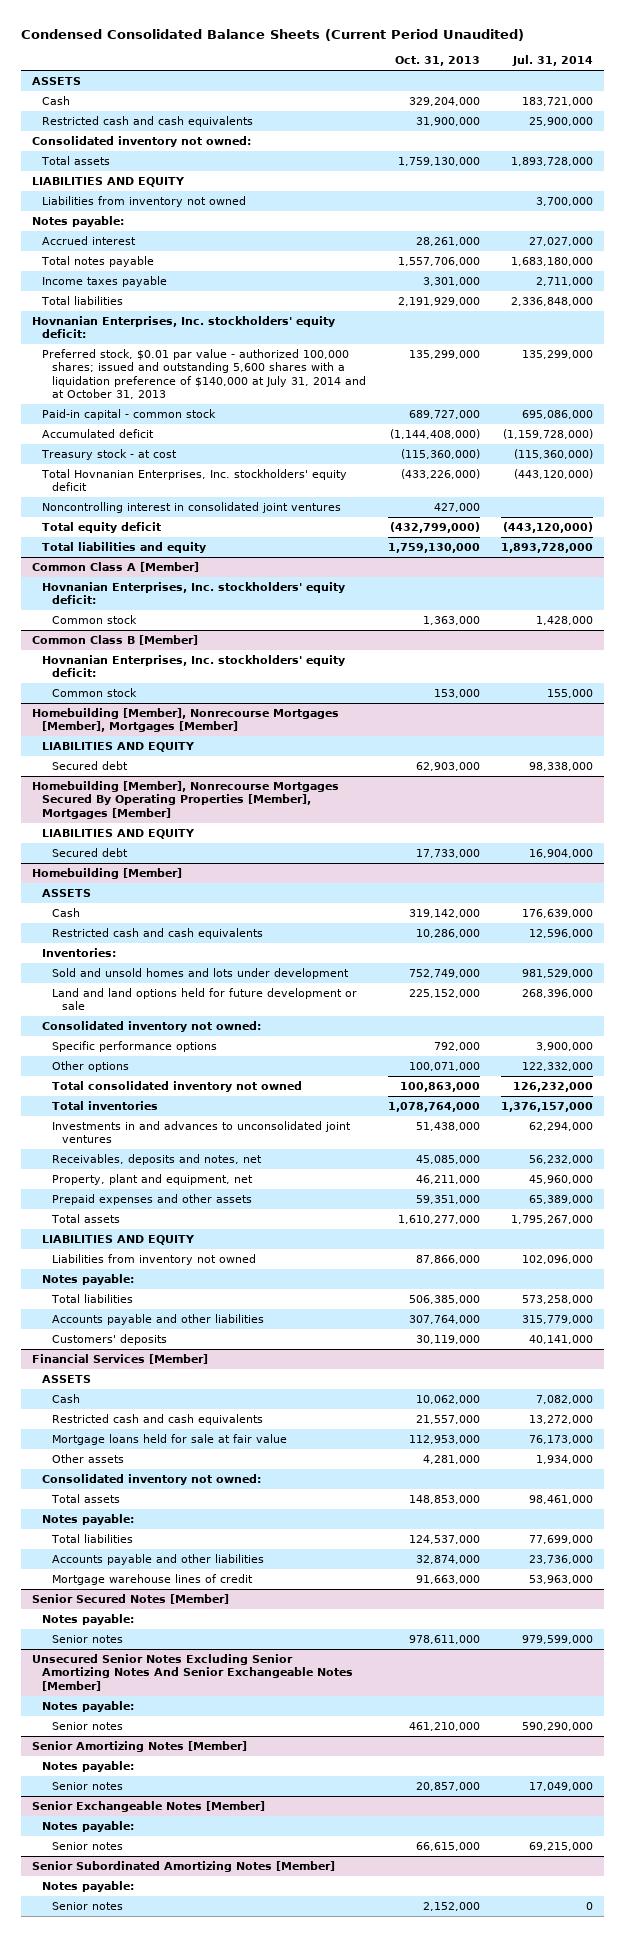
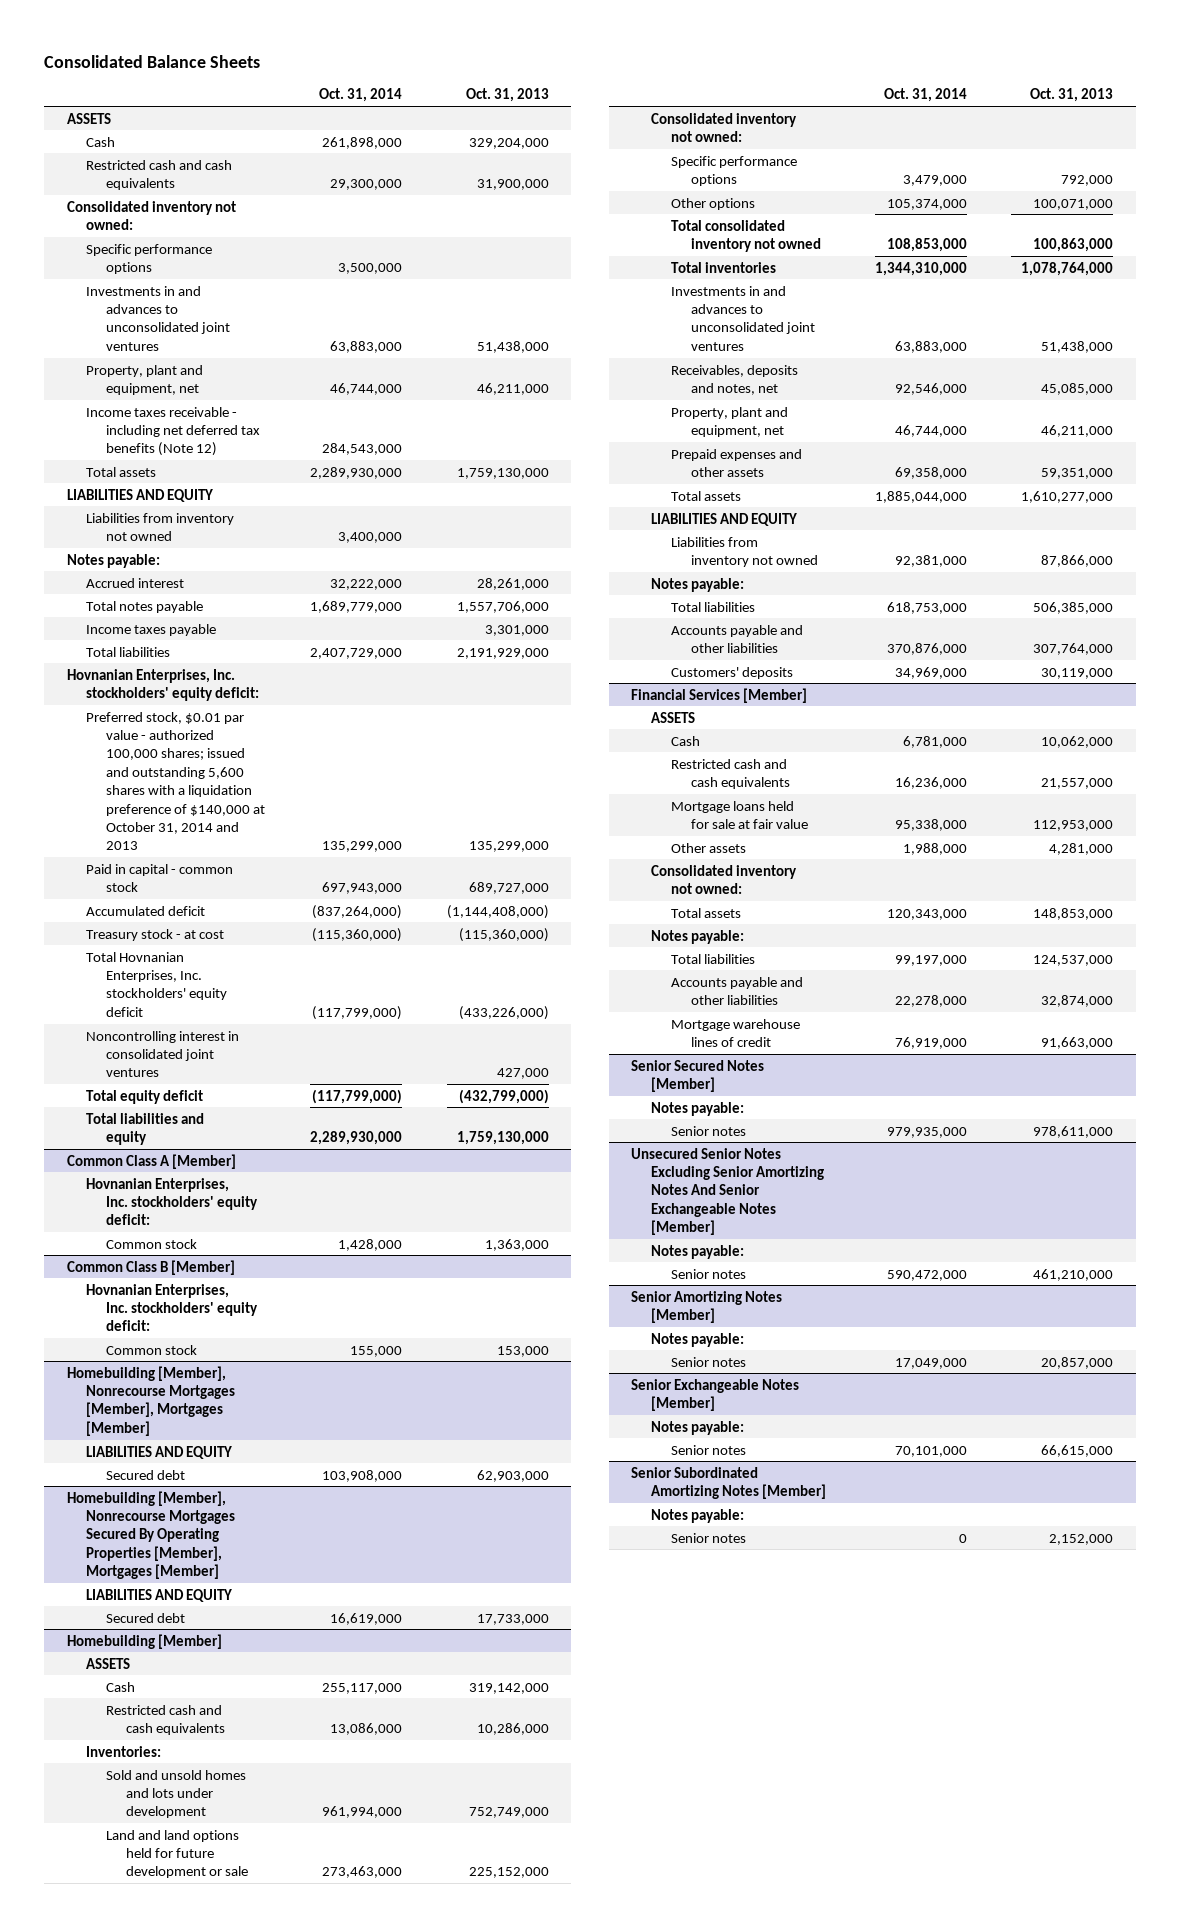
[21,28,525,41] Condensed Consolidated Balance Sheets (Current Period Unaudited) -> [44,54,261,68] Consolidated Balance Sheets
[512,55,594,67] Jul. 31, 2014 -> none
none -> [319,88,403,103] Oct. 31, 2014
none -> [86,243,213,275] Specific performance options
none -> [86,285,231,351] Investments in and advances to unconsolidated joint ventures
none -> [86,364,204,396] Property, plant and equipment, net
none -> [86,406,261,457] Income taxes receivable - including net deferred tax benefits (Note 12)
[42,349,366,400] Preferred stock, $0.01 par value - authorized 100,000 shares; issued and outstanding 5,600 shares with a liquidation preference of $140,000 at July 31, 2014 and at October 31, 2013 -> [86,711,266,851] Preferred stock, $0.01 par value - authorized 100,000 shares; issued and outstanding 5,600 shares with a liquidation preference of $140,000 at October 31, 2014 and 2013
[42,409,217,421] Paid-in capital - common stock -> [86,863,234,893] Paid in capital - common stock

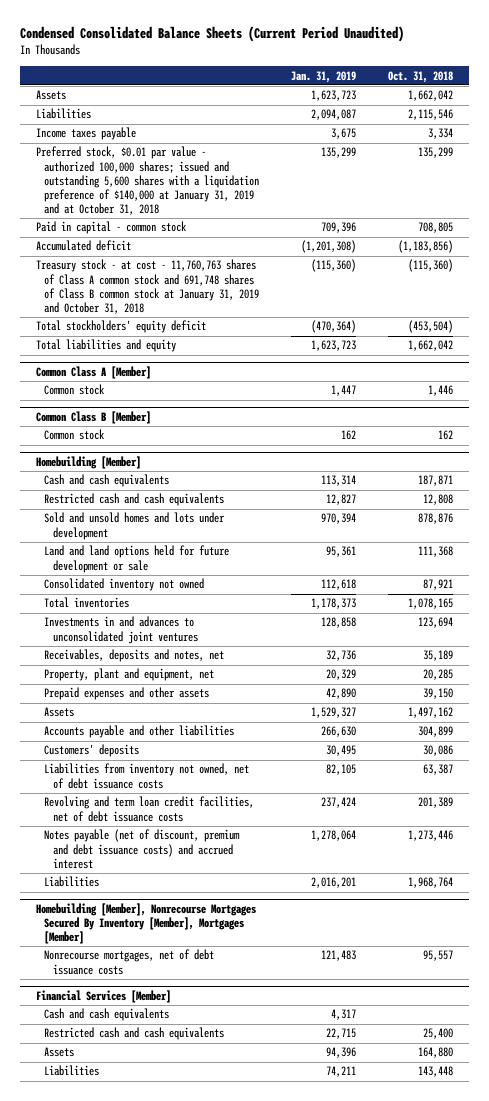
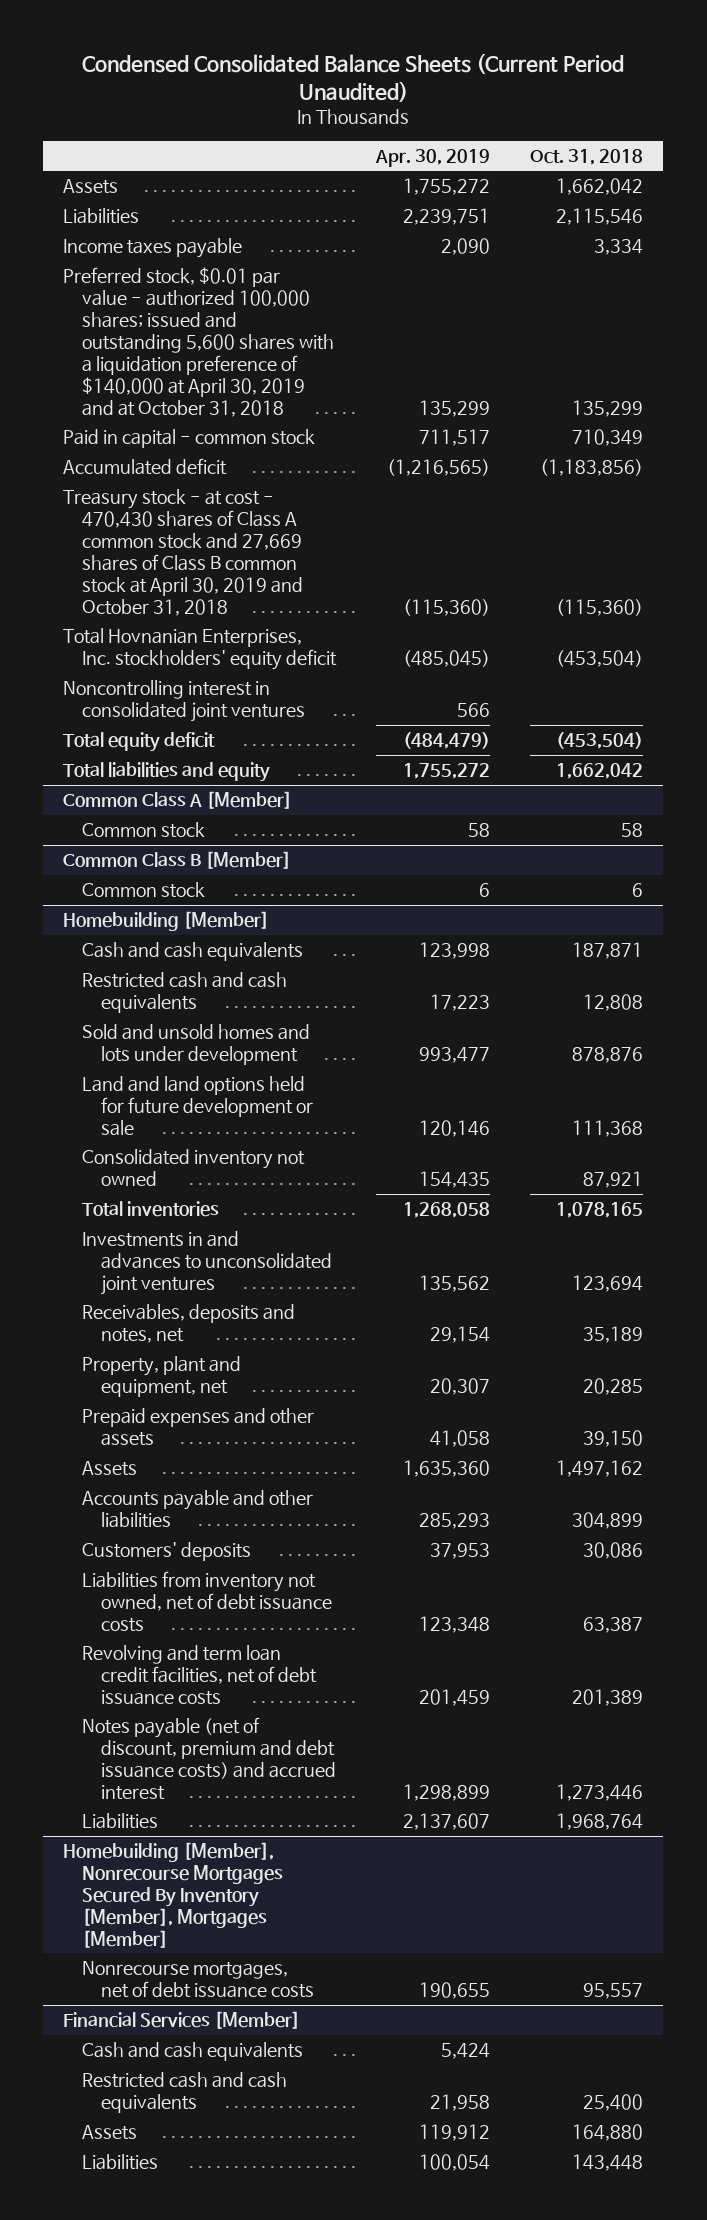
[291,70,357,83] Jan. 31, 2019 -> none
none -> [375,148,491,167] Apr. 30, 2019
[35,146,260,215] Preferred stock, $0.01 par value - authorized 100,000 shares; issued and outstanding 5,600 shares with a liquidation preference of $140,000 at January 31, 2019 and at October 31, 2018 -> [63,267,334,417] Preferred stock, $0.01 par value - authorized 100,000 shares; issued and outstanding 5,600 shares with a liquidation preference of $140,000 at April 30, 2019 and at October 31, 2018
[418,222,454,234] 708,805 -> [572,429,644,447] 710,349
[35,259,260,314] Treasury stock - at cost - 11,760,763 shares of Class A common stock and 691,748 shares of Class B common stock at January 31, 2019 and October 31, 2018 -> [63,489,303,616] Treasury stock - at cost - 470,430 shares of Class A common stock and 27,669 shares of Class B common stock at April 30, 2019 and October 31, 2018
[35,320,206,334] Total stockholders' equity deficit -> [63,628,337,671] Total Hovnanian Enterprises, Inc. stockholders' equity deficit
none -> [63,680,305,723] Noncontrolling interest in consolidated joint ventures
none -> [63,732,216,753] Total equity deficit
[428,385,454,397] 1,446 -> [621,823,644,838] 58
[438,430,454,441] 162 -> [632,883,644,898] 6

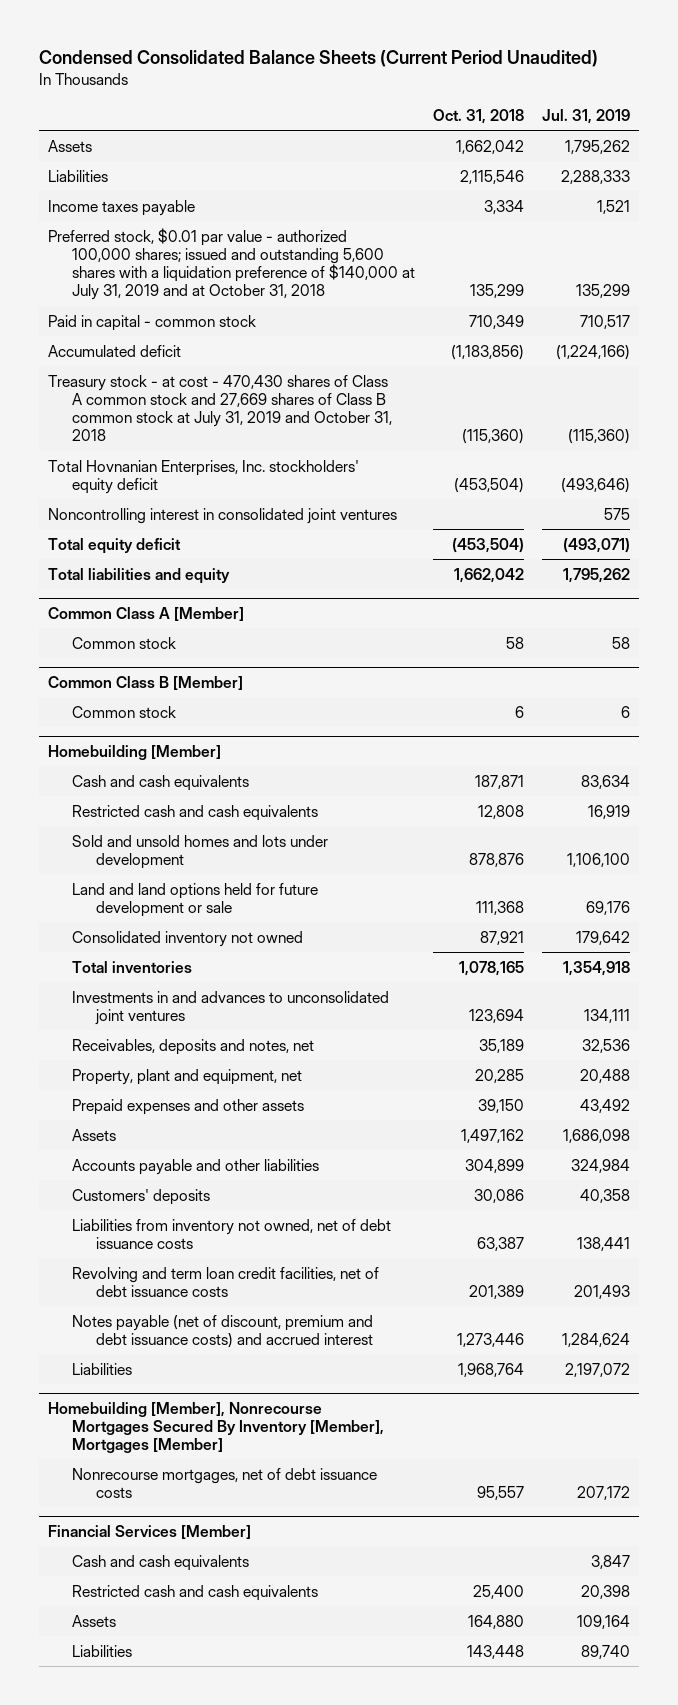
[375,148,491,167] Apr. 30, 2019 -> none
none -> [541,109,630,125] Jul. 31, 2019
[63,267,334,417] Preferred stock, $0.01 par value - authorized 100,000 shares; issued and outstanding 5,600 shares with a liquidation preference of $140,000 at April 30, 2019 and at October 31, 2018 -> [48,227,416,301] Preferred stock, $0.01 par value - authorized 100,000 shares; issued and outstanding 5,600 shares with a liquidation preference of $140,000 at July 31, 2019 and at October 31, 2018
[63,489,303,616] Treasury stock - at cost - 470,430 shares of Class A common stock and 27,669 shares of Class B common stock at April 30, 2019 and October 31, 2018 -> [48,374,393,442] Treasury stock - at cost - 470,430 shares of Class A common stock and 27,669 shares of Class B common stock at July 31, 2019 and October 31, 2018

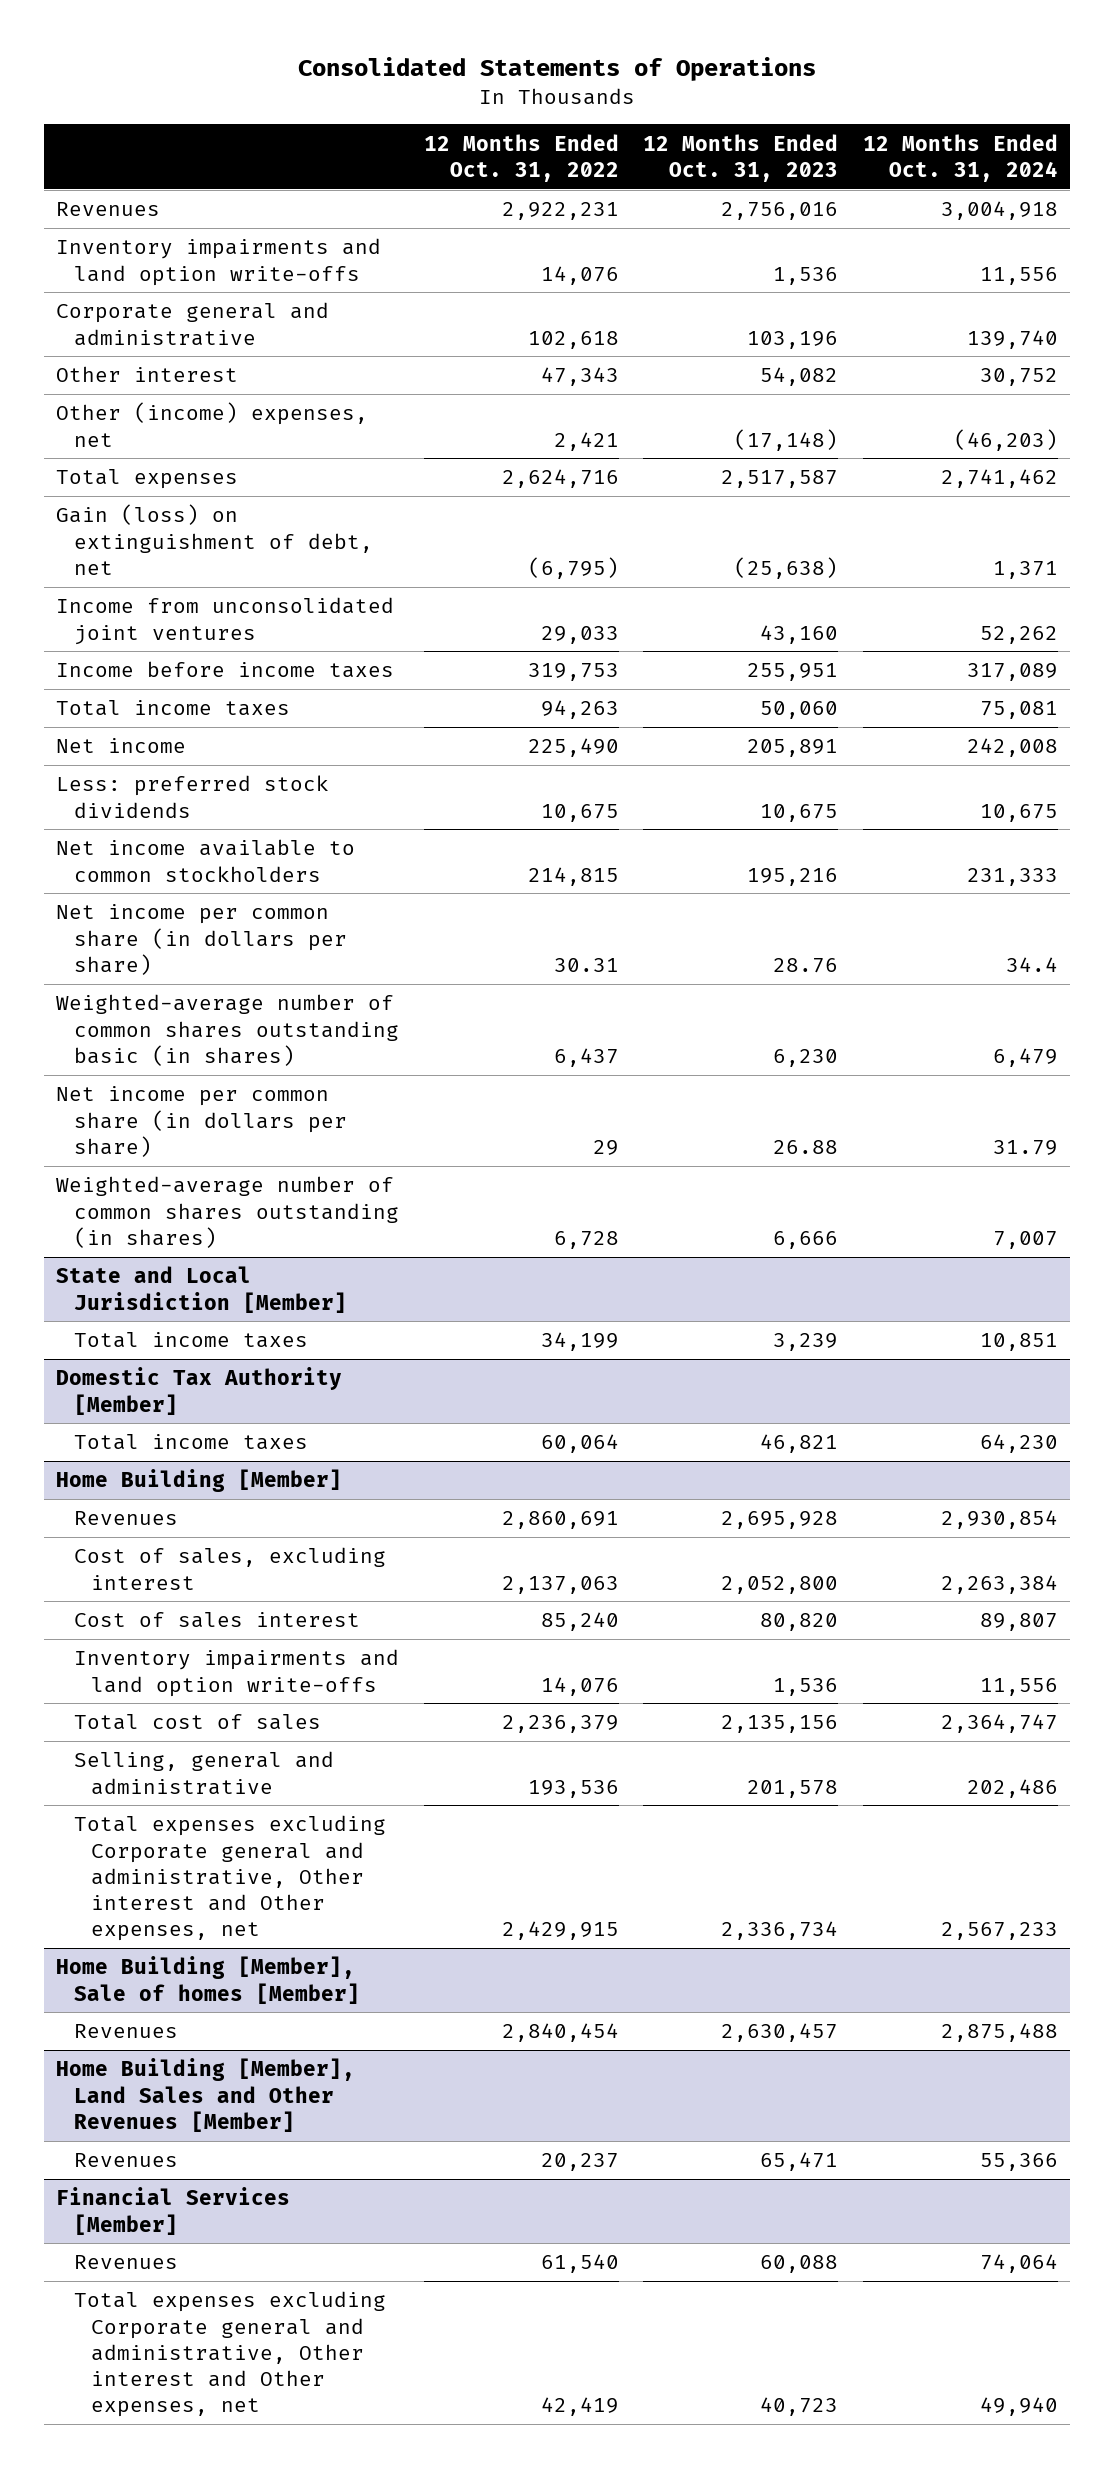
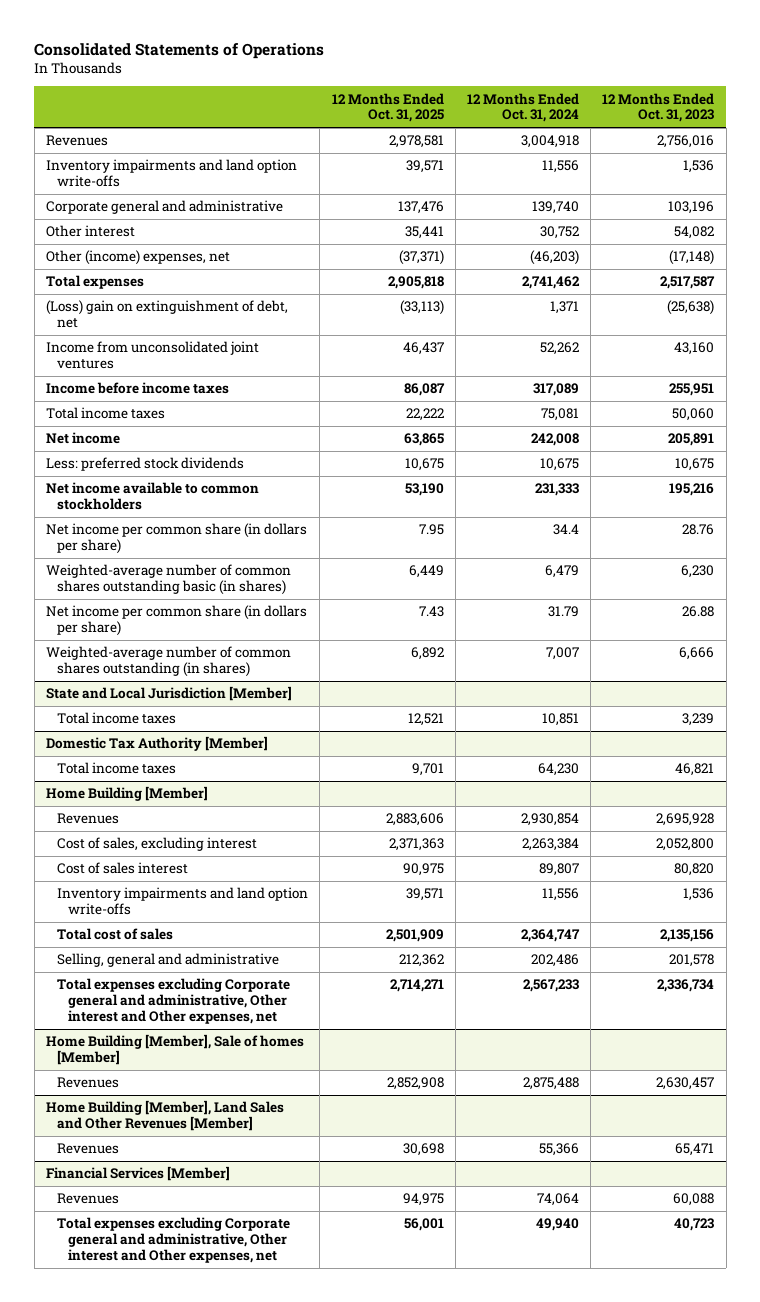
[423,133,619,182] 12 Months Ended Oct. 31, 2022 -> none
none -> [331,92,444,123] 12 Months Ended Oct. 31, 2025
[56,504,373,575] Gain (loss) on extinguishment of debt, net -> [46,300,289,329] (Loss) gain on extinguishment of debt, net

